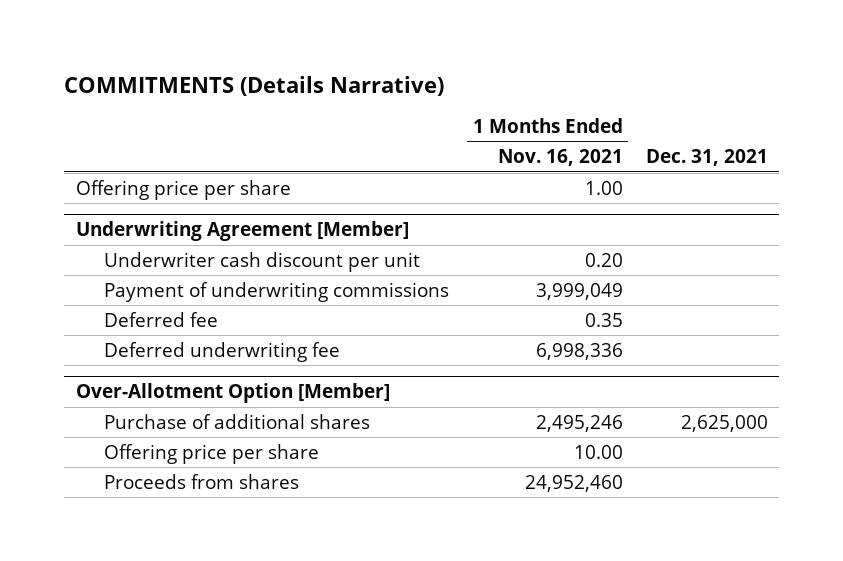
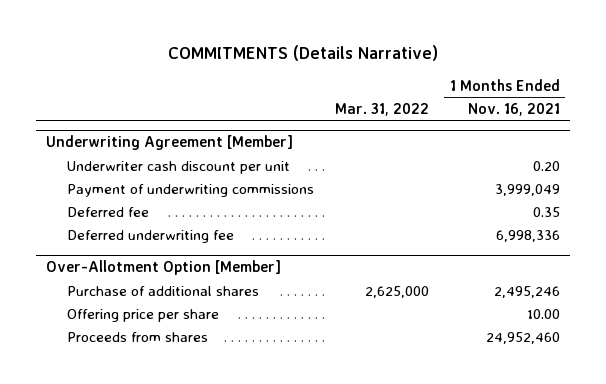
[645,149,768,167] Dec. 31, 2021 -> none
none -> [334,102,429,116] Mar. 31, 2022
[75,179,291,200] Offering price per share -> none

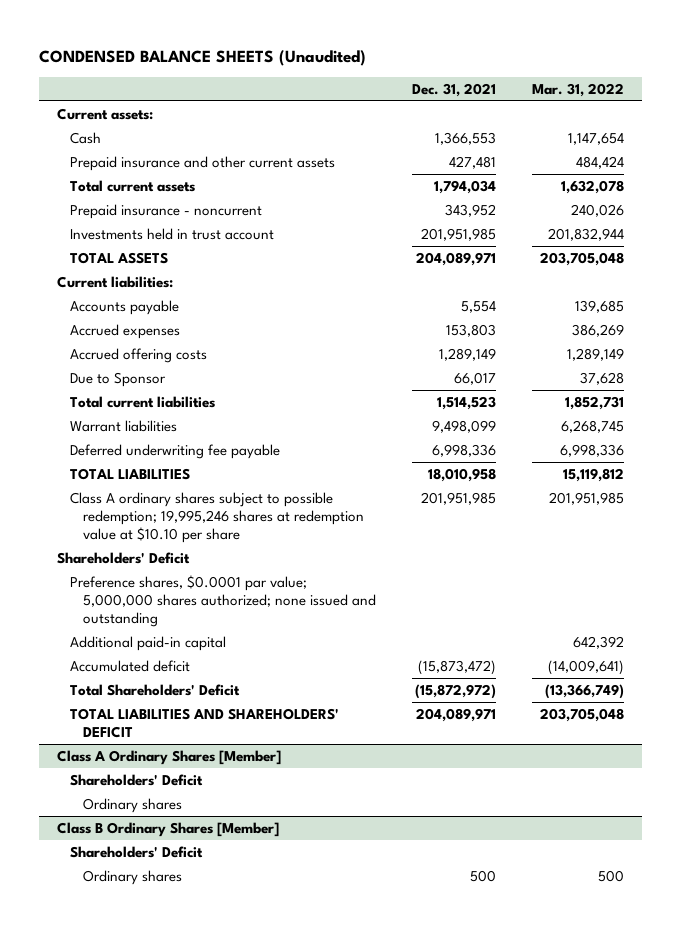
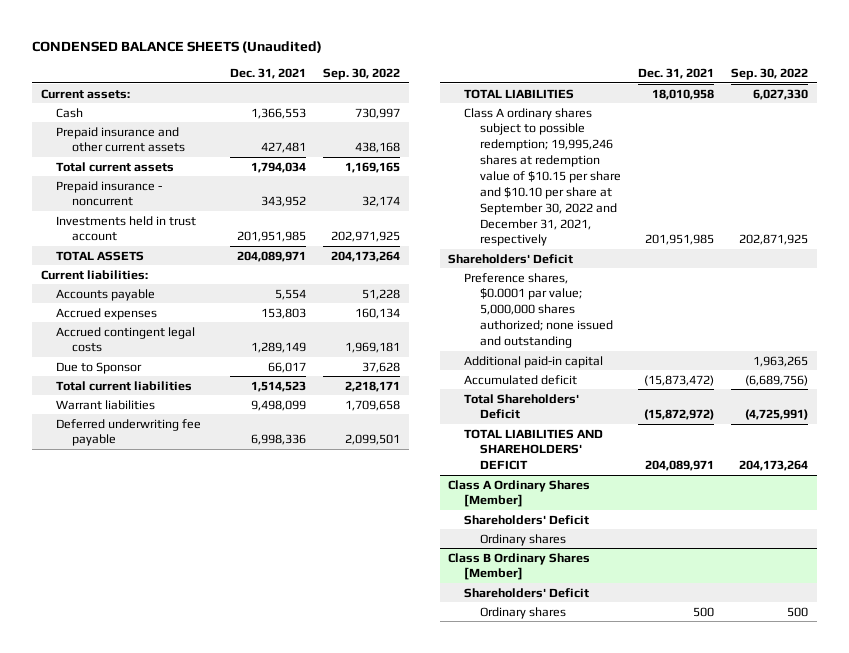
[531,82,624,97] Mar. 31, 2022 -> none
none -> [323,68,401,81] Sep. 30, 2022
[70,347,208,363] Accrued offering costs -> [56,326,196,353] Accrued contingent legal costs
[70,491,365,543] Class A ordinary shares subject to possible redemption; 19,995,246 shares at redemption value at $10.10 per share -> [464,107,622,247] Class A ordinary shares subject to possible redemption; 19,995,246 shares at redemption value of $10.15 per share and $10.10 per share at September 30, 2022 and December 31, 2021, respectively

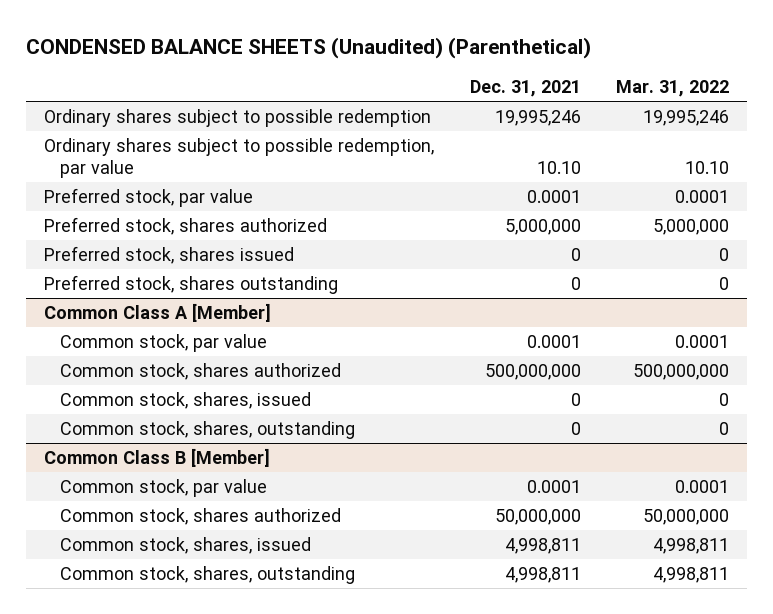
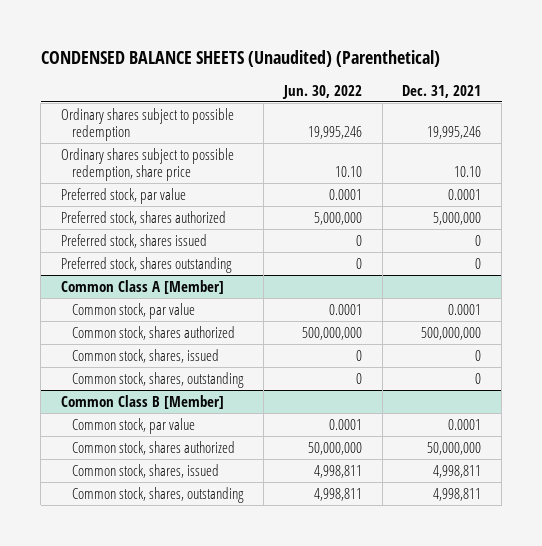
[616,80,730,98] Mar. 31, 2022 -> none
none -> [281,84,362,99] Jun. 30, 2022
[43,138,434,178] Ordinary shares subject to possible redemption, par value -> [60,147,234,182] Ordinary shares subject to possible redemption, share price

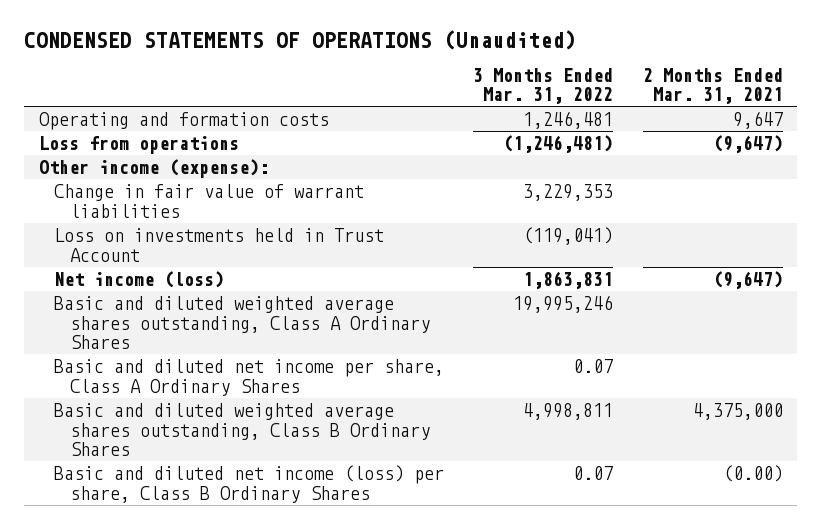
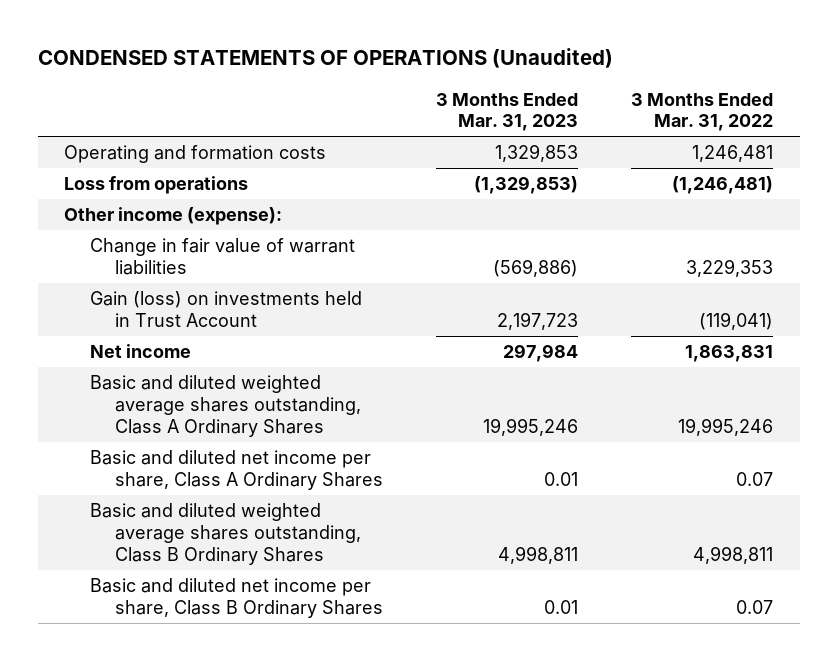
[642,67,783,105] 2 Months Ended Mar. 31, 2021 -> none
none -> [436,92,579,132] 3 Months Ended Mar. 31, 2023
[54,227,385,262] Loss on investments held in Trust Account -> [89,291,362,327] Gain (loss) on investments held in Trust Account
[54,270,225,288] Net income (loss) -> [89,344,191,359] Net income
[54,464,445,503] Basic and diluted net income (loss) per share, Class B Ordinary Shares -> [89,578,384,618] Basic and diluted net income per share, Class B Ordinary Shares

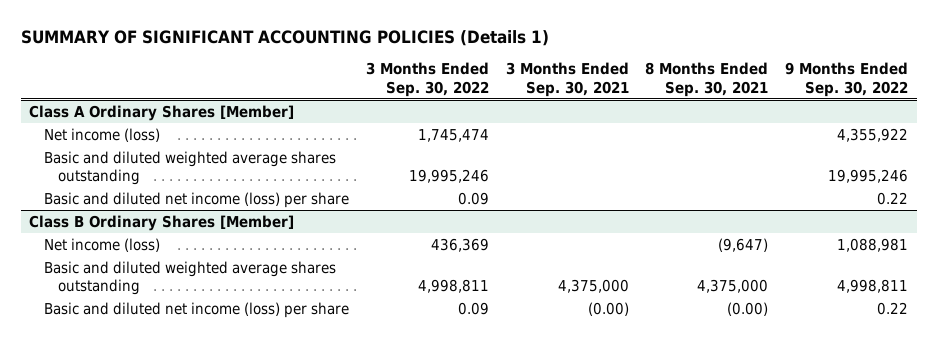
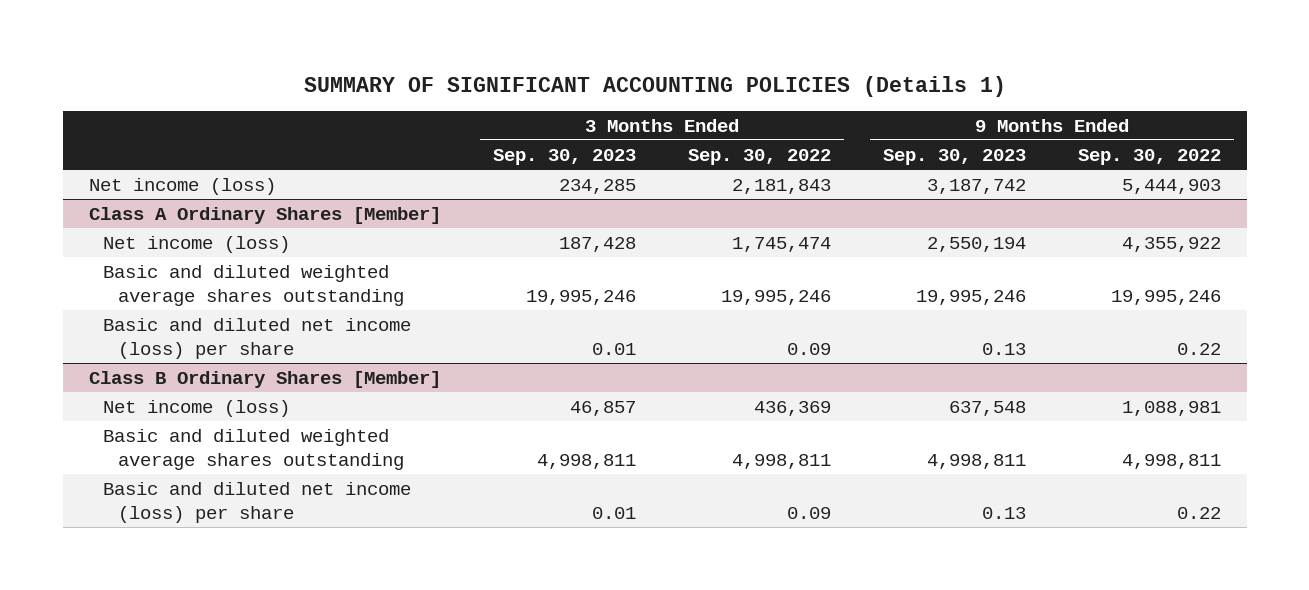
[505,62,629,97] 3 Months Ended Sep. 30, 2021 -> none
[645,62,769,97] 8 Months Ended Sep. 30, 2021 -> none
none -> [492,148,636,165] Sep. 30, 2023
none -> [882,148,1026,165] Sep. 30, 2023
none -> [88,177,276,195] Net income (loss)

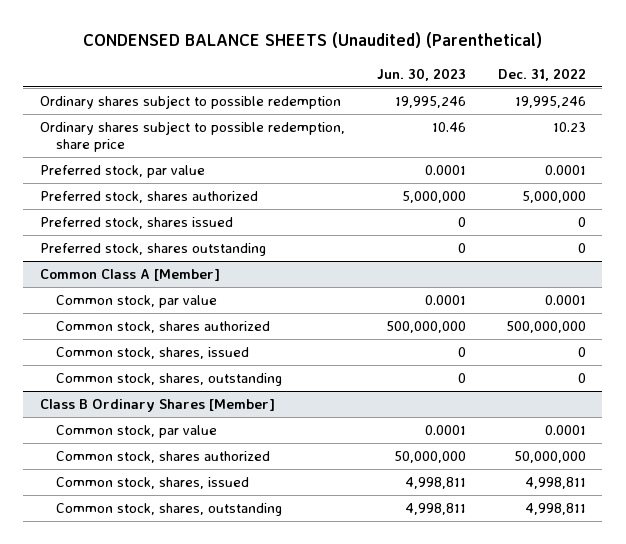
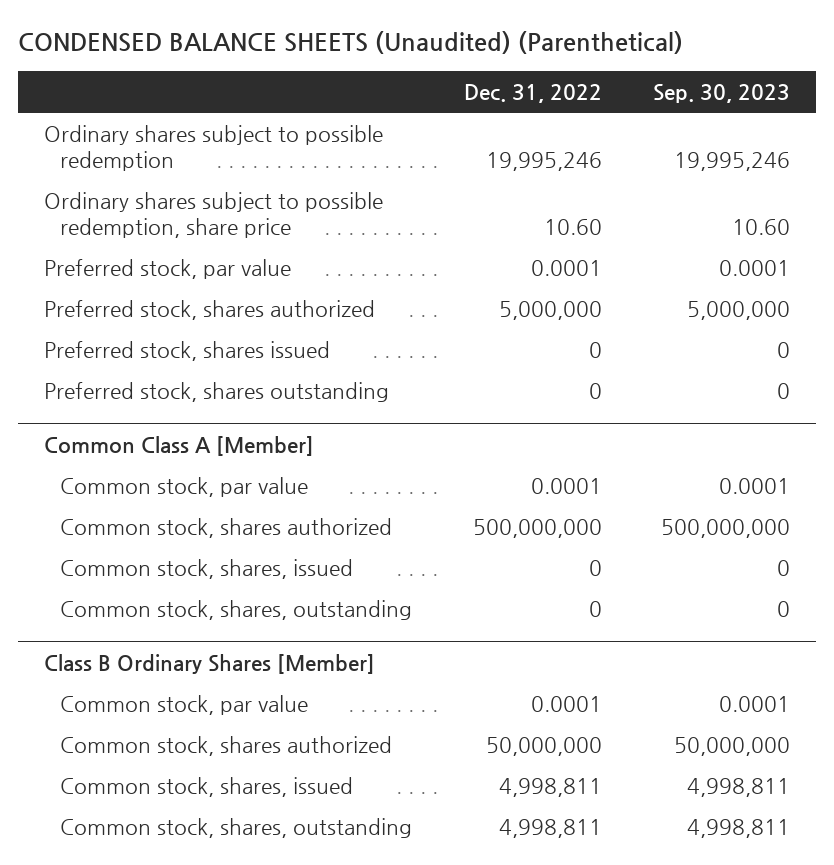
[376,67,466,81] Jun. 30, 2023 -> none
none -> [653,83,791,103] Sep. 30, 2023
[552,121,586,132] 10.23 -> [543,218,602,235] 10.60

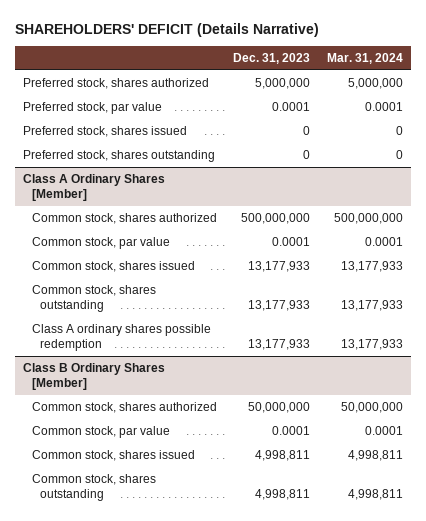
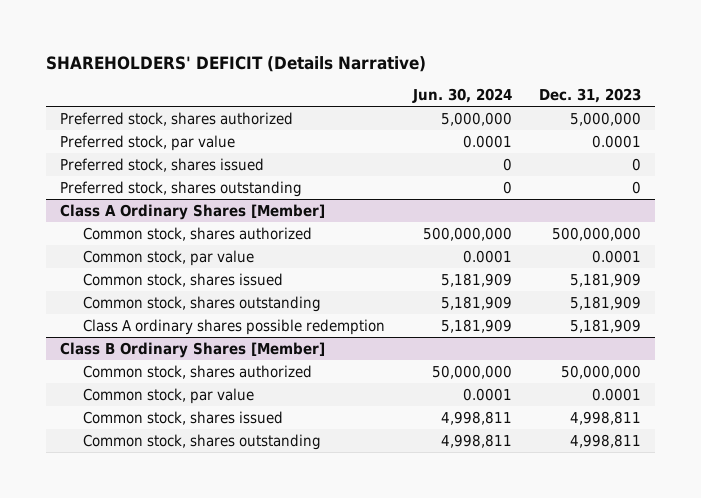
[326,52,403,64] Mar. 31, 2024 -> none
none -> [411,88,512,104] Jun. 30, 2024
[248,261,311,273] 13,177,933 -> [570,272,642,287] 5,181,909
[248,300,311,312] 13,177,933 -> [570,295,642,310] 5,181,909
[248,339,311,351] 13,177,933 -> [570,318,642,333] 5,181,909

